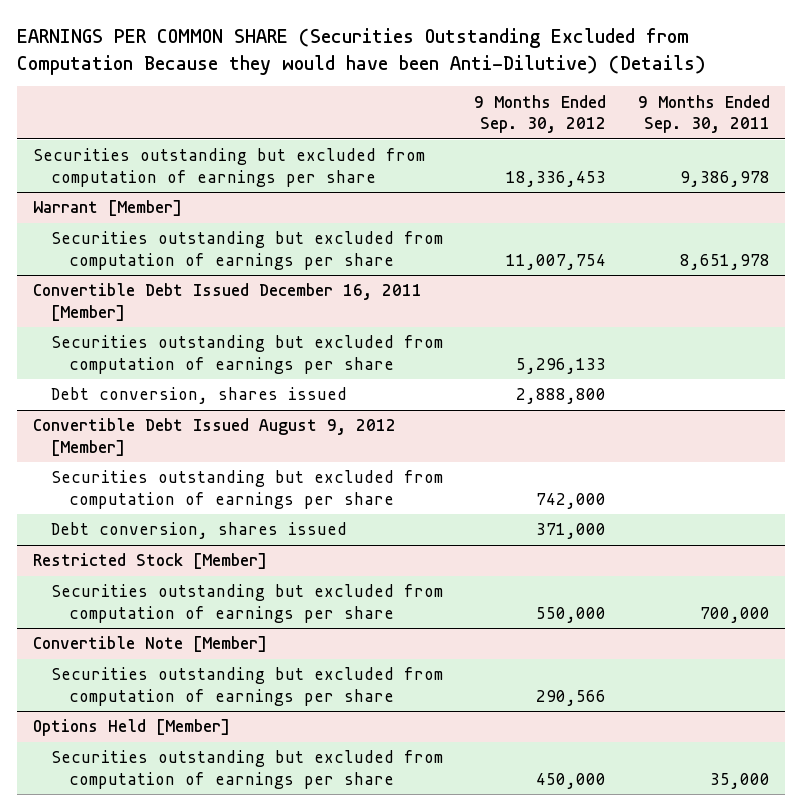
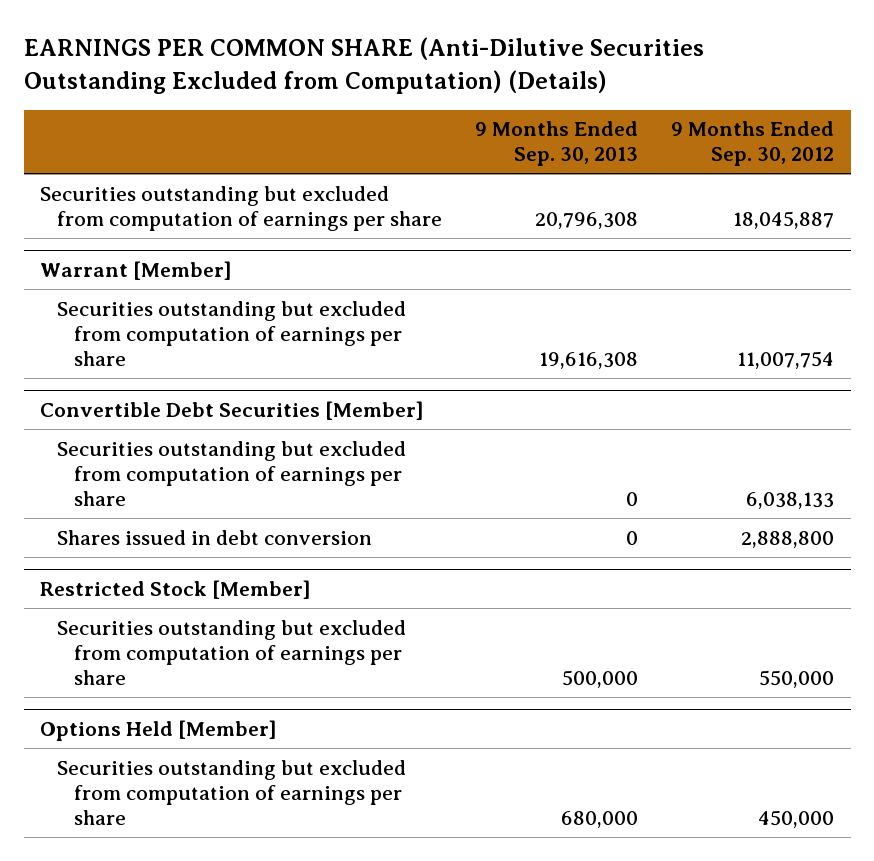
[17,28,707,75] EARNINGS PER COMMON SHARE (Securities Outstanding Excluded from Computation Because they would have been Anti-Dilutive) (Details) -> [23,37,704,94] EARNINGS PER COMMON SHARE (Anti-Dilutive Securities Outstanding Excluded from Computation) (Details)
[637,94,770,133] 9 Months Ended Sep. 30, 2011 -> none
none -> [475,121,639,167] 9 Months Ended Sep. 30, 2013
[506,170,607,187] 18,336,453 -> [733,210,835,229] 18,045,887
[32,283,422,321] Convertible Debt Issued December 16, 2011 [Member] -> none
[32,418,396,456] Convertible Debt Issued August 9, 2012 [Member] -> none
[50,470,443,509] Securities outstanding but excluded from computation of earnings per share -> none
[50,522,347,540] Debt conversion, shares issued -> none
none -> [40,401,425,421] Convertible Debt Securities [Member]
[516,357,607,374] 5,296,133 -> [746,491,835,509] 6,038,133
[50,387,347,405] Debt conversion, shares issued -> [56,529,372,545] Shares issued in debt conversion
[32,636,267,653] Convertible Note [Member] -> none
[50,667,443,706] Securities outstanding but excluded from computation of earnings per share -> none

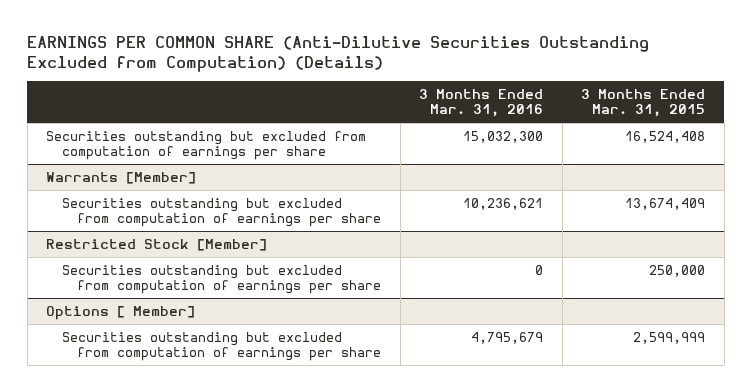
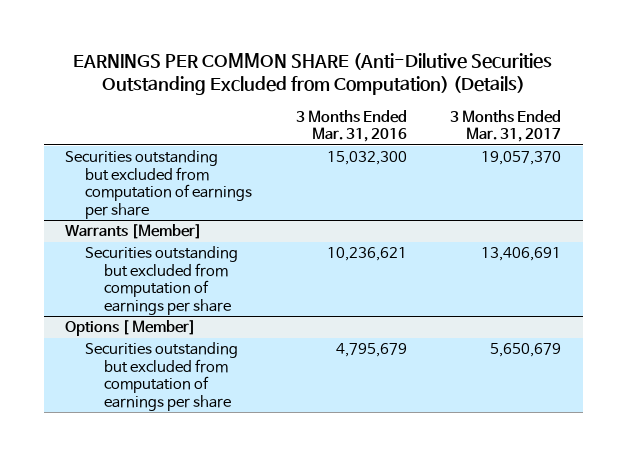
[581,88,706,118] 3 Months Ended Mar. 31, 2015 -> none
none -> [450,109,562,143] 3 Months Ended Mar. 31, 2017
[46,238,268,251] Restricted Stock [Member] -> none
[61,264,382,295] Securities outstanding but excluded from computation of earnings per share -> none

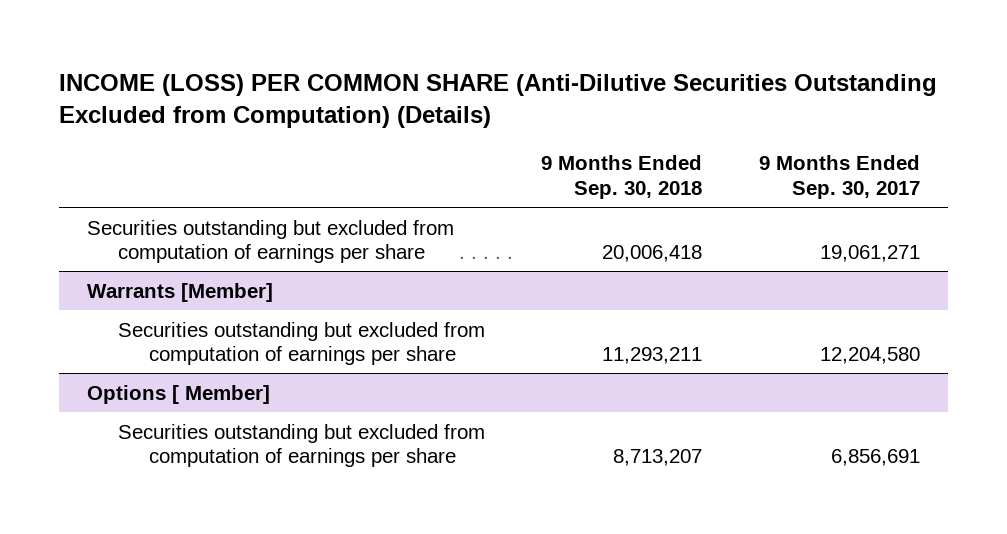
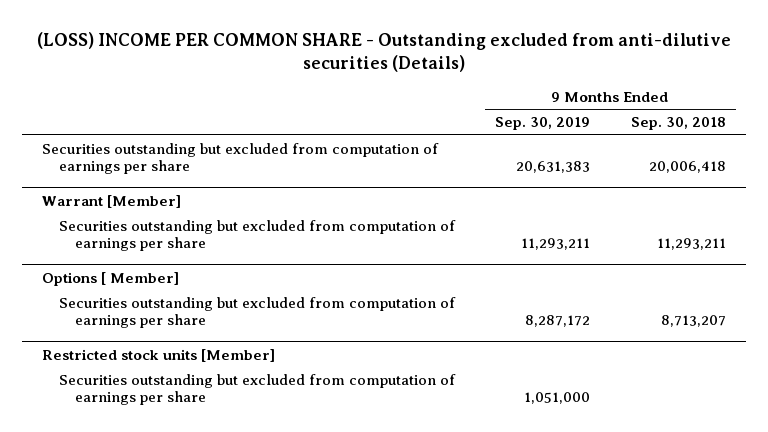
[59,74,938,129] INCOME (LOSS) PER COMMON SHARE (Anti-Dilutive Securities Outstanding Excluded from Computation) (Details) -> [36,31,731,73] (LOSS) INCOME PER COMMON SHARE - Outstanding excluded from anti-dilutive securities (Details)
[758,155,920,199] 9 Months Ended Sep. 30, 2017 -> none
none -> [495,117,591,131] Sep. 30, 2019
[87,282,274,302] Warrants [Member] -> [42,194,182,208] Warrant [Member]
none -> [42,348,276,362] Restricted stock units [Member]
none -> [58,373,456,406] Securities outstanding but excluded from computation of earnings per share

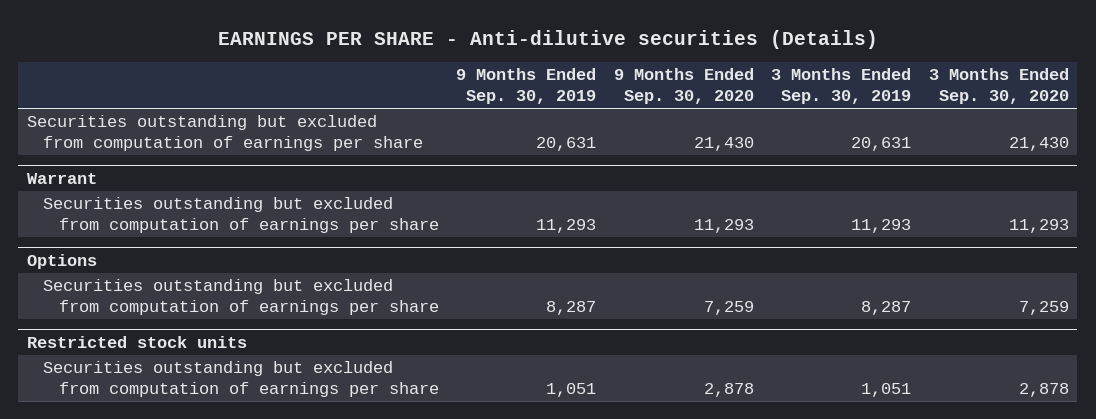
[36,31,731,73] (LOSS) INCOME PER COMMON SHARE - Outstanding excluded from anti-dilutive securities (Details) -> [217,29,878,49] EARNINGS PER SHARE - Anti-dilutive securities (Details)
[630,117,726,131] Sep. 30, 2018 -> none
none -> [613,68,754,105] 9 Months Ended Sep. 30, 2020
none -> [771,68,912,105] 3 Months Ended Sep. 30, 2019
none -> [928,68,1069,105] 3 Months Ended Sep. 30, 2020
[516,161,591,174] 20,631,383 -> [536,136,597,151] 20,631
[42,194,182,208] Warrant [Member] -> [27,172,98,184] Warrant
[521,238,591,251] 11,293,211 -> [536,218,597,233] 11,293
[42,271,180,286] Options [ Member] -> [27,253,98,269] Options
[525,315,591,328] 8,287,172 -> [546,300,597,315] 8,287
[42,348,276,362] Restricted stock units [Member] -> [27,335,248,348] Restricted stock units
[524,392,591,405] 1,051,000 -> [546,382,597,397] 1,051

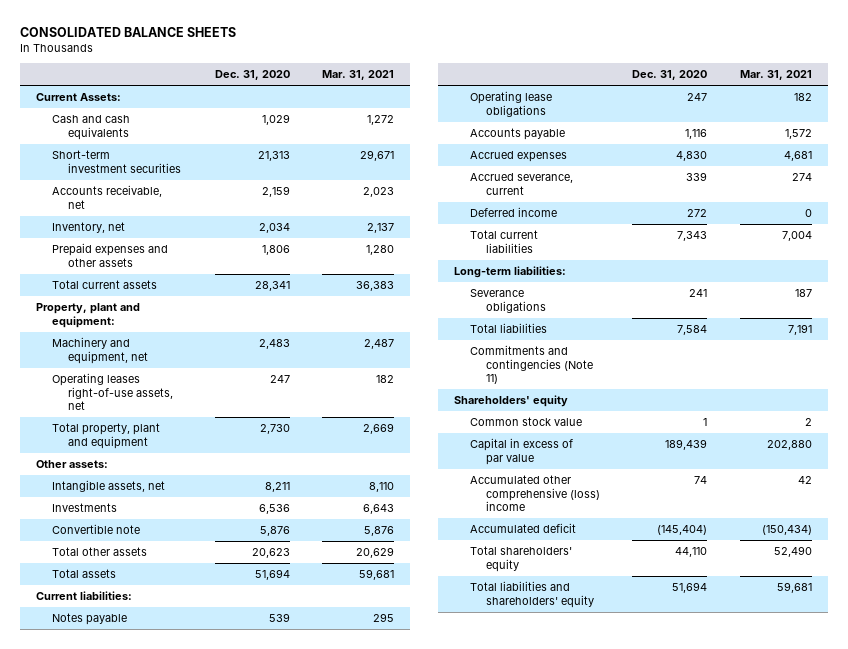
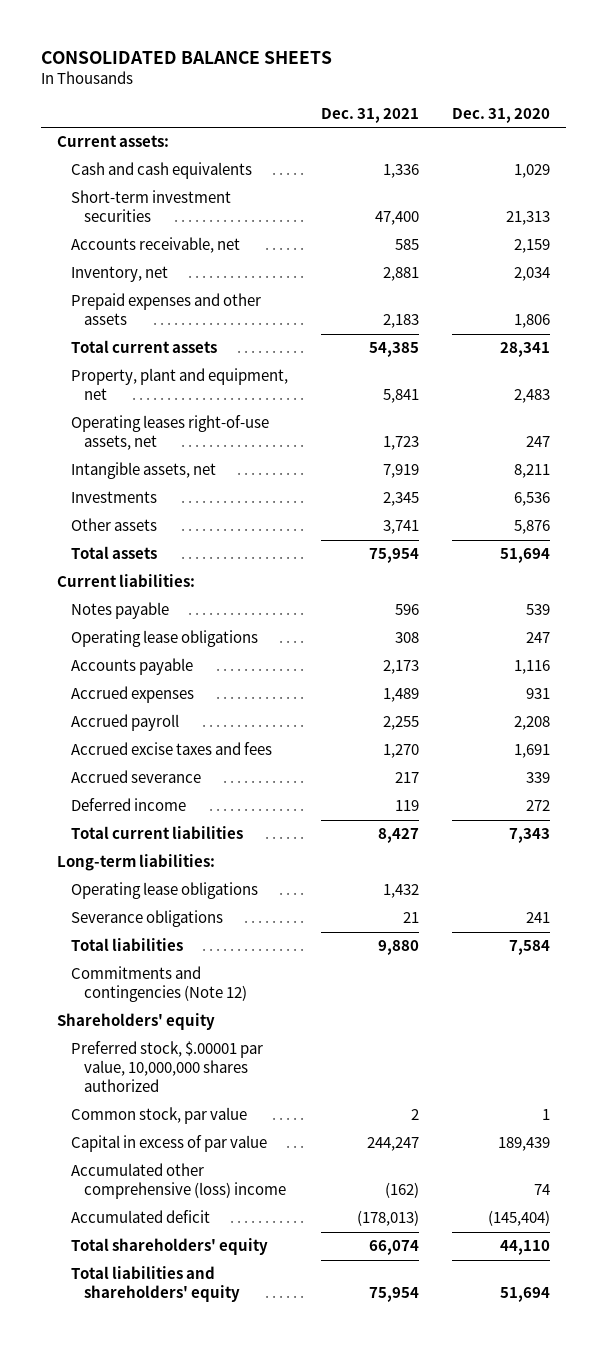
[322,70,395,81] Mar. 31, 2021 -> none
none -> [320,107,419,123] Dec. 31, 2021
[36,93,122,102] Current Assets: -> [57,135,170,148] Current assets:
[36,303,141,328] Property, plant and equipment: -> none
[52,337,149,364] Machinery and equipment, net -> [70,368,288,401] Property, plant and equipment, net
[52,423,161,449] Total property, plant and equipment -> none
[36,460,109,469] Other assets: -> none
[52,547,148,557] Total other assets -> none
[52,524,141,535] Convertible note -> [70,518,157,532] Other assets
[676,151,708,162] 4,830 -> [525,688,550,700] 931
none -> [70,714,179,732] Accrued payroll
none -> [70,742,272,756] Accrued excise taxes and fees
[469,173,573,195] Accrued severance, current -> [70,770,201,784] Accrued severance
none -> [70,882,258,900] Operating lease obligations
[469,345,593,385] Commitments and contingencies (Note 11) -> [70,966,248,1003] Commitments and contingencies (Note 12)
none -> [70,1041,263,1093] Preferred stock, $.00001 par value, 10,000,000 shares authorized
[469,417,582,427] Common stock value -> [70,1107,247,1125] Common stock, par value

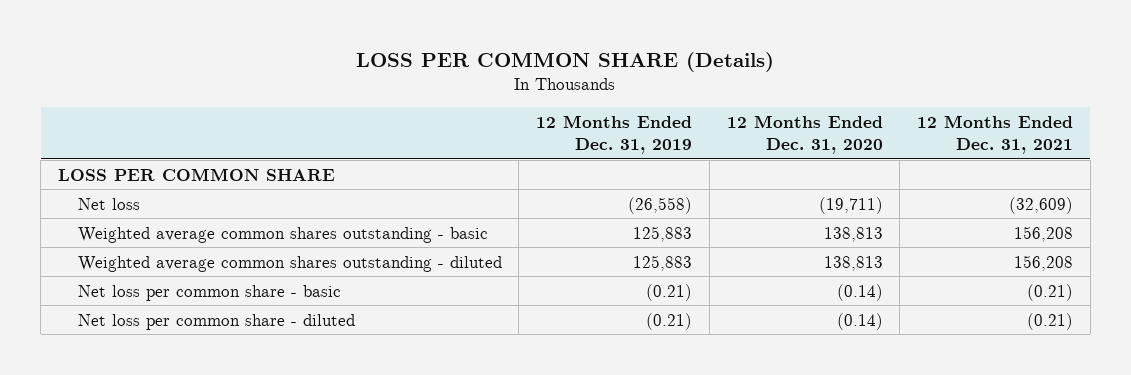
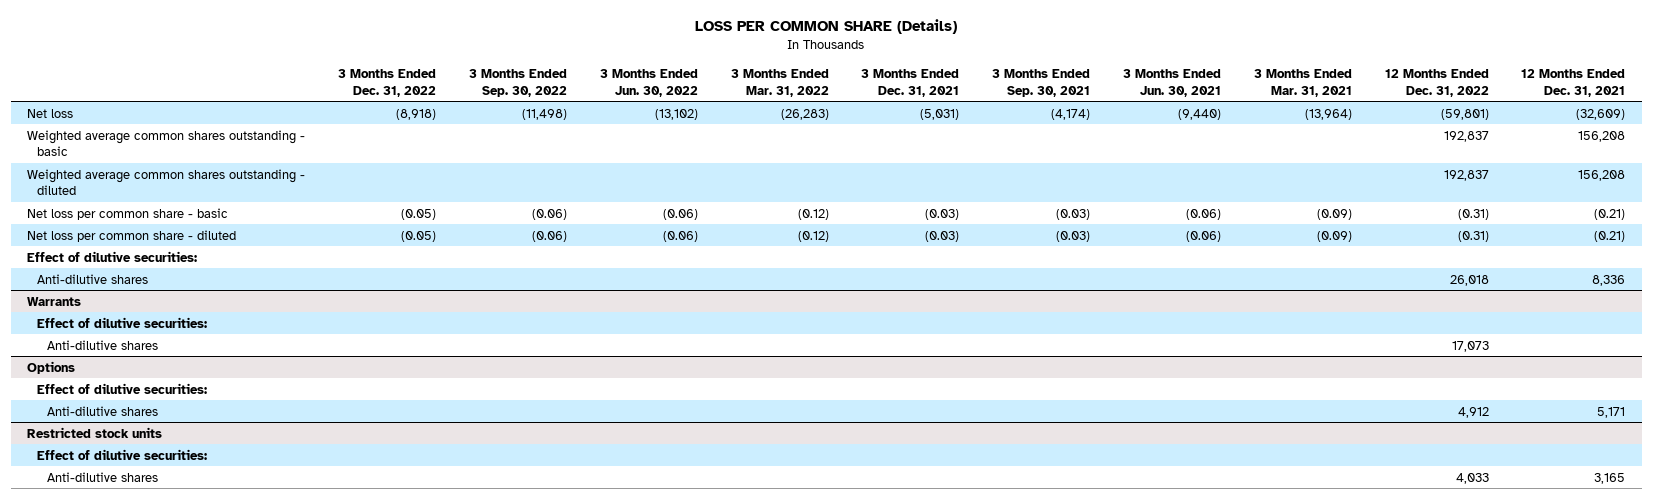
[536,114,693,154] 12 Months Ended Dec. 31, 2019 -> none
[726,114,883,154] 12 Months Ended Dec. 31, 2020 -> none
none -> [338,68,437,97] 3 Months Ended Dec. 31, 2022
none -> [468,68,567,97] 3 Months Ended Sep. 30, 2022
none -> [599,68,698,97] 3 Months Ended Jun. 30, 2022
none -> [730,68,829,97] 3 Months Ended Mar. 31, 2022
none -> [861,68,960,97] 3 Months Ended Dec. 31, 2021
none -> [992,68,1091,97] 3 Months Ended Sep. 30, 2021
none -> [1122,68,1221,97] 3 Months Ended Jun. 30, 2021
none -> [1253,68,1352,97] 3 Months Ended Mar. 31, 2021
none -> [1384,68,1489,97] 12 Months Ended Dec. 31, 2022
[57,167,335,181] LOSS PER COMMON SHARE -> none
none -> [27,250,198,262] Effect of dilutive securities:
none -> [36,273,148,284] Anti-dilutive shares
none -> [27,296,82,306] Warrants
none -> [36,316,207,328] Effect of dilutive securities:
none -> [46,339,158,350] Anti-dilutive shares
none -> [27,360,76,374] Options
none -> [36,382,207,394] Effect of dilutive securities:
none -> [46,405,158,416] Anti-dilutive shares
none -> [27,426,163,438] Restricted stock units
none -> [36,448,207,460] Effect of dilutive securities:
none -> [46,471,158,482] Anti-dilutive shares

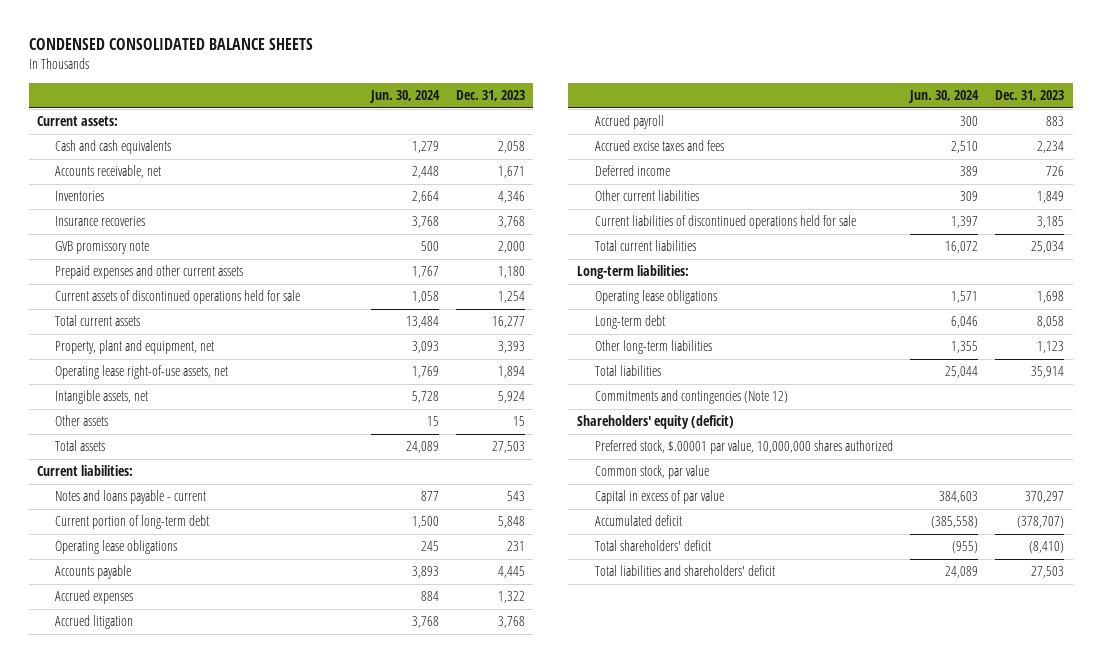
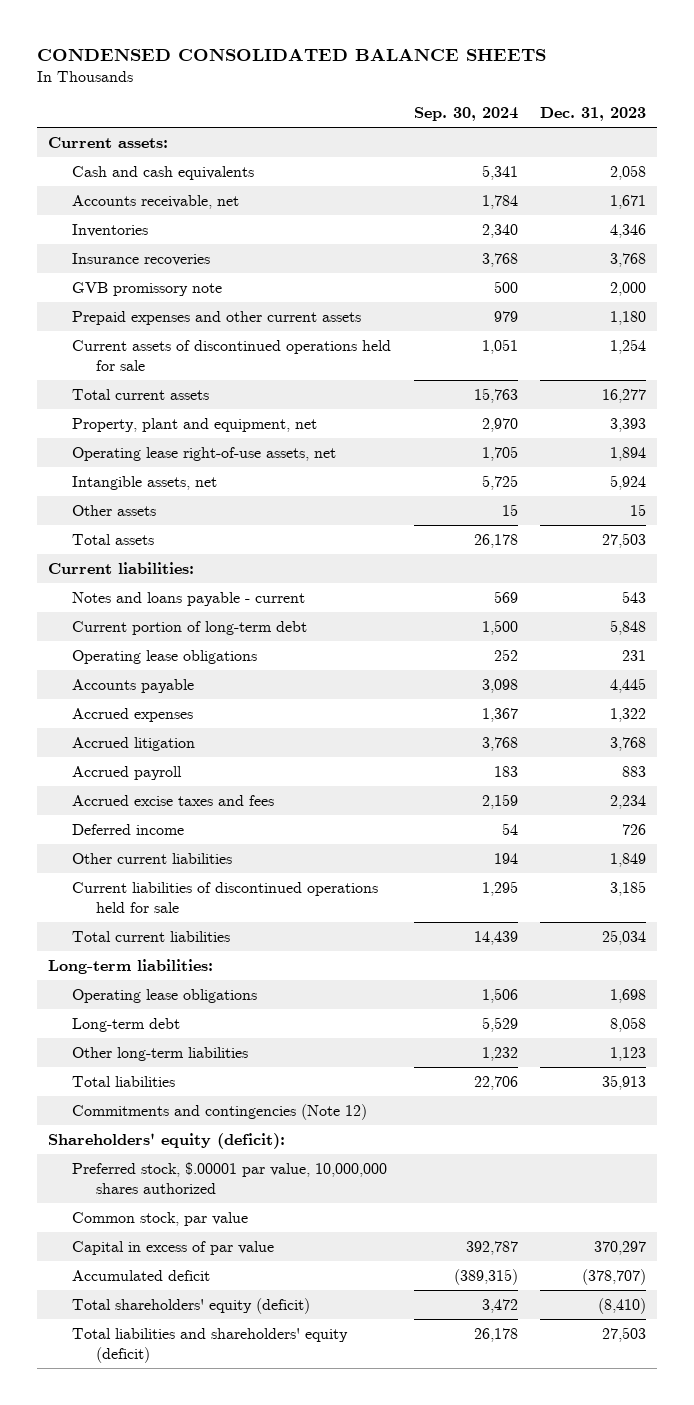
[368,90,440,104] Jun. 30, 2024 -> none
none -> [413,106,518,121] Sep. 30, 2024
[1031,366,1065,379] 35,914 -> [601,1075,646,1091] 35,913
[576,415,734,430] Shareholders' equity (deficit) -> [48,1133,286,1150] Shareholders' equity (deficit):
[594,540,711,552] Total shareholders' deficit -> [72,1298,311,1315] Total shareholders' equity (deficit)
[594,565,775,577] Total liabilities and shareholders' deficit -> [72,1328,349,1363] Total liabilities and shareholders' equity (deficit)

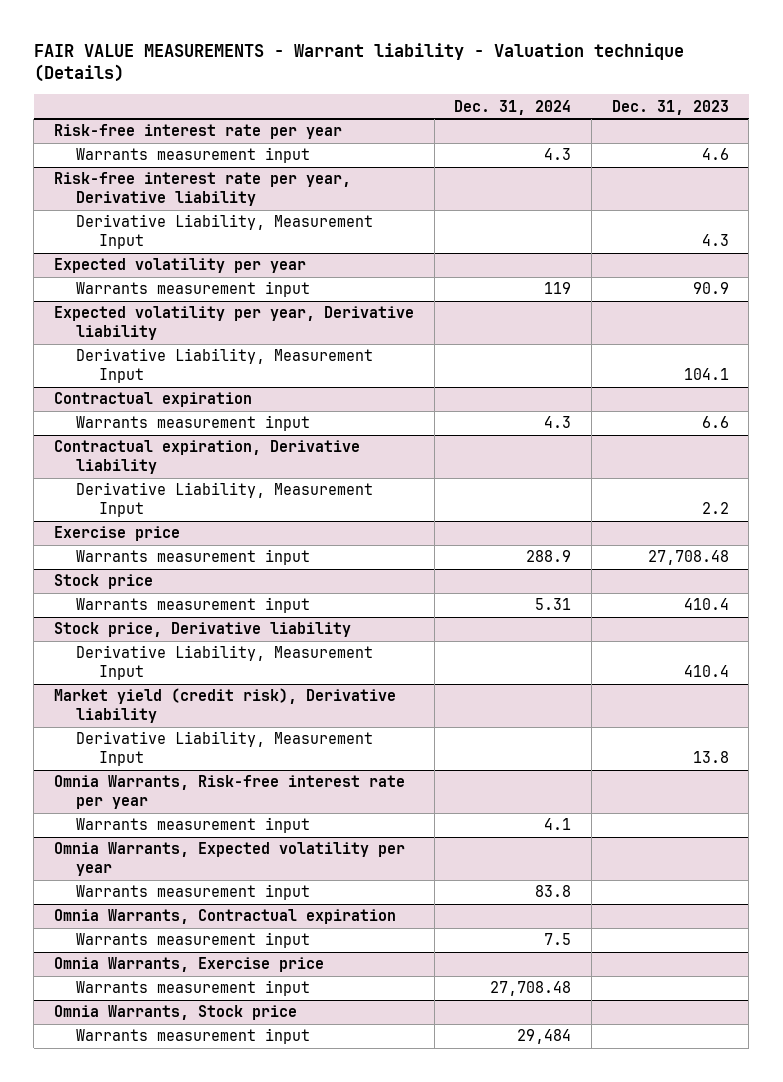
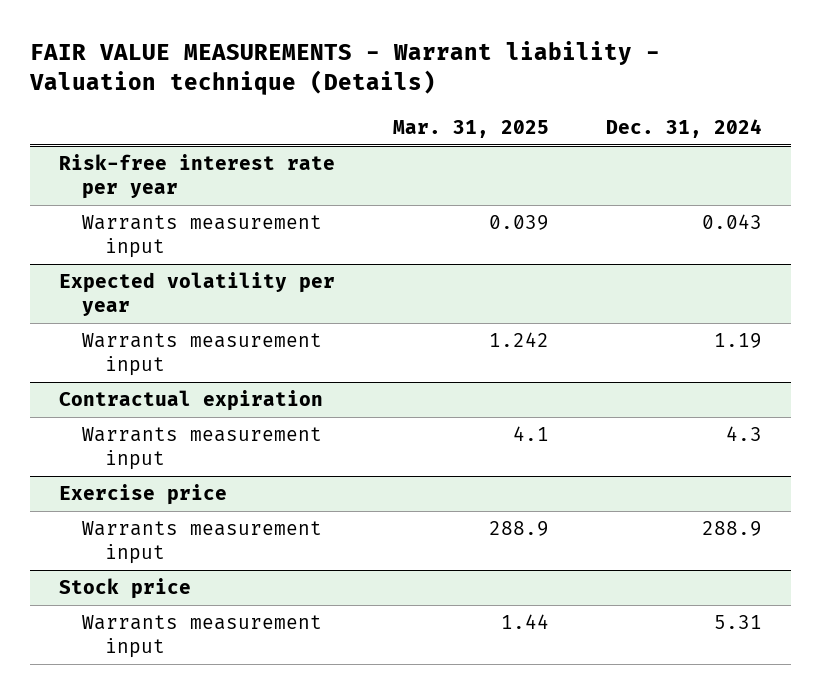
[611,99,729,115] Dec. 31, 2023 -> none
none -> [392,119,549,138] Mar. 31, 2025
[53,172,351,206] Risk-free interest rate per year, Derivative liability -> none
[76,214,374,249] Derivative Liability, Measurement Input -> none
[544,148,572,161] 4.3 -> [702,214,763,230] 0.043
[53,306,414,340] Expected volatility per year, Derivative liability -> none
[76,348,374,383] Derivative Liability, Measurement Input -> none
[544,282,572,295] 119 -> [714,333,763,349] 1.19
[53,440,360,474] Contractual expiration, Derivative liability -> none
[76,482,374,517] Derivative Liability, Measurement Input -> none
[53,622,351,638] Stock price, Derivative liability -> none
[76,645,374,680] Derivative Liability, Measurement Input -> none
[53,688,396,723] Market yield (credit risk), Derivative liability -> none
[76,731,374,766] Derivative Liability, Measurement Input -> none
[53,775,405,809] Omnia Warrants, Risk-free interest rate per year -> none
[76,817,311,834] Warrants measurement input -> none
[53,842,405,876] Omnia Warrants, Expected volatility per year -> none
[76,884,311,901] Warrants measurement input -> none
[53,909,396,925] Omnia Warrants, Contractual expiration -> none
[76,932,311,949] Warrants measurement input -> none
[53,957,324,973] Omnia Warrants, Exercise price -> none
[76,980,311,997] Warrants measurement input -> none
[53,1005,297,1021] Omnia Warrants, Stock price -> none
[76,1028,311,1045] Warrants measurement input -> none

